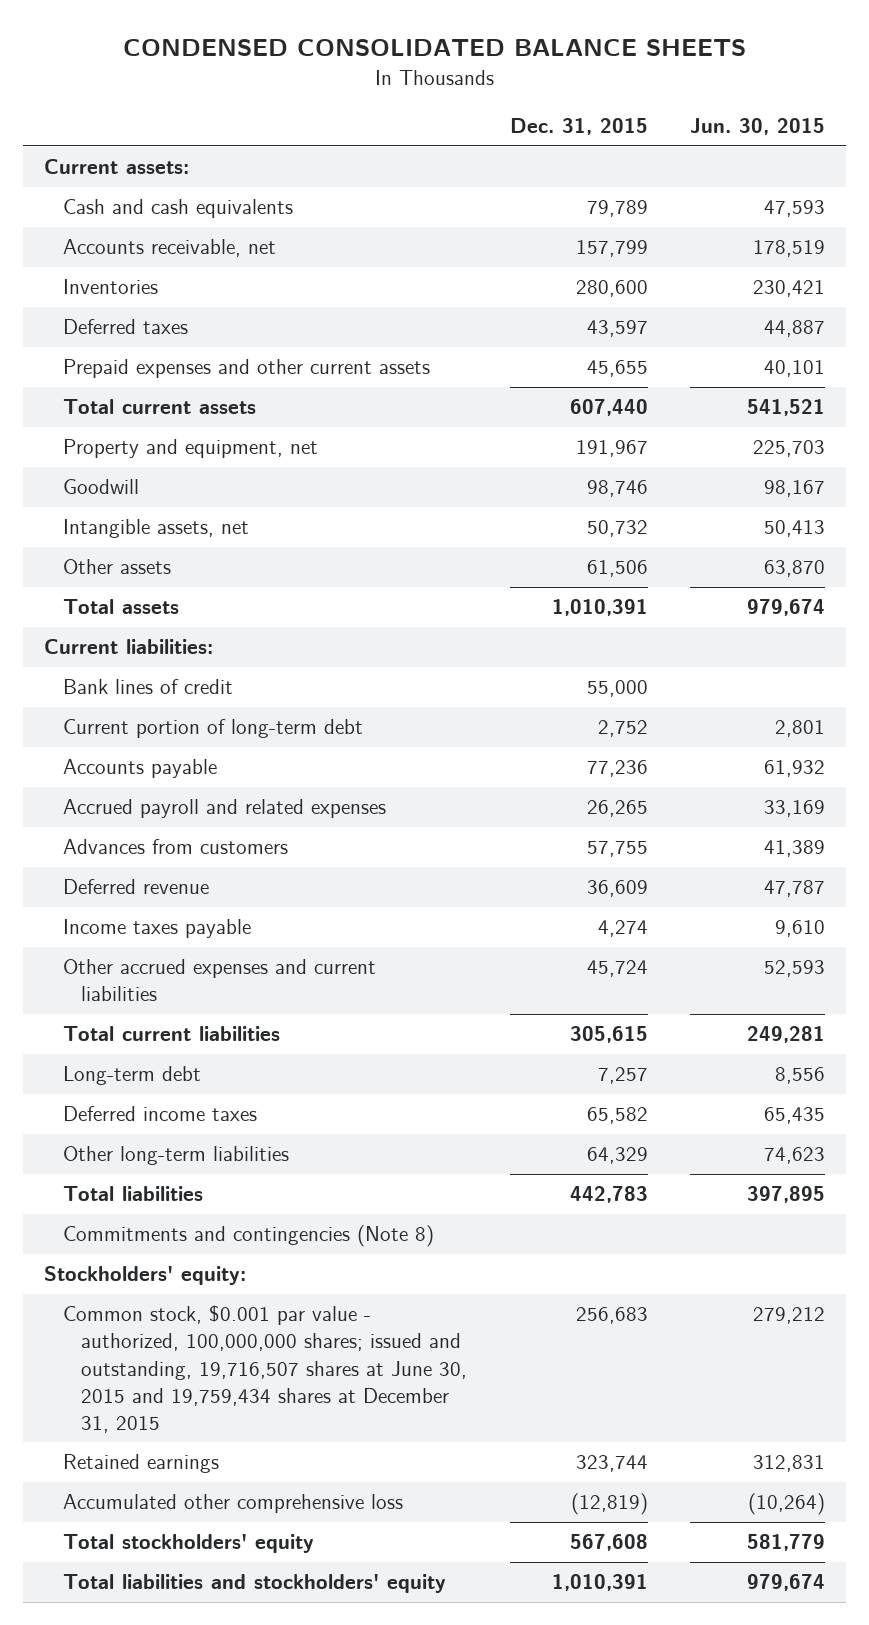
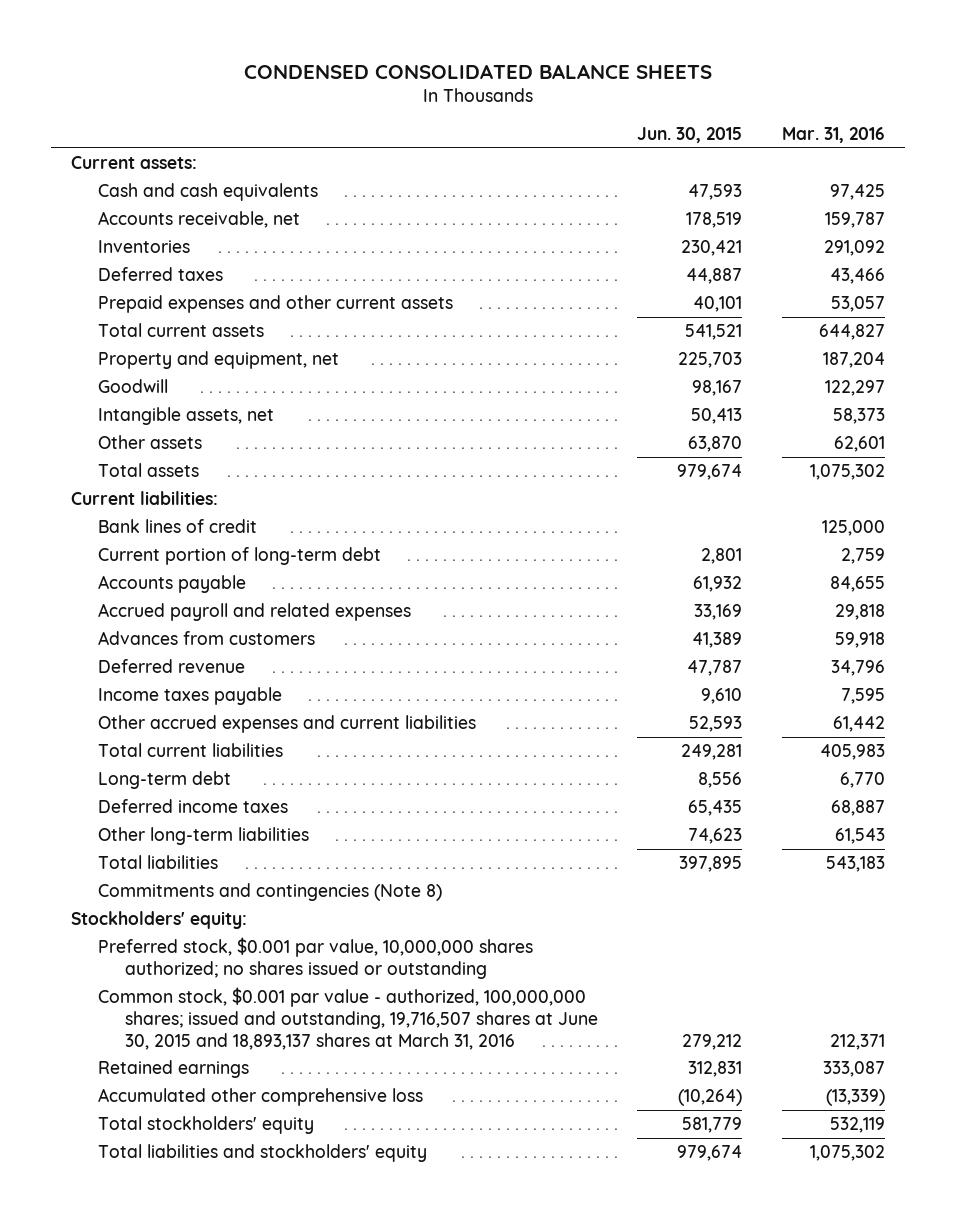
[509,118,648,136] Dec. 31, 2015 -> none
none -> [782,127,886,144] Mar. 31, 2016
none -> [97,937,533,979] Preferred stock, $0.001 par value, 10,000,000 shares authorized; no shares issued or outstanding
[62,1305,468,1433] Common stock, $0.001 par value - authorized, 100,000,000 shares; issued and outstanding, 19,716,507 shares at June 30, 2015 and 19,759,434 shares at December 31, 2015 -> [97,987,598,1050] Common stock, $0.001 par value - authorized, 100,000,000 shares; issued and outstanding, 19,716,507 shares at June 30, 2015 and 18,893,137 shares at March 31, 2016

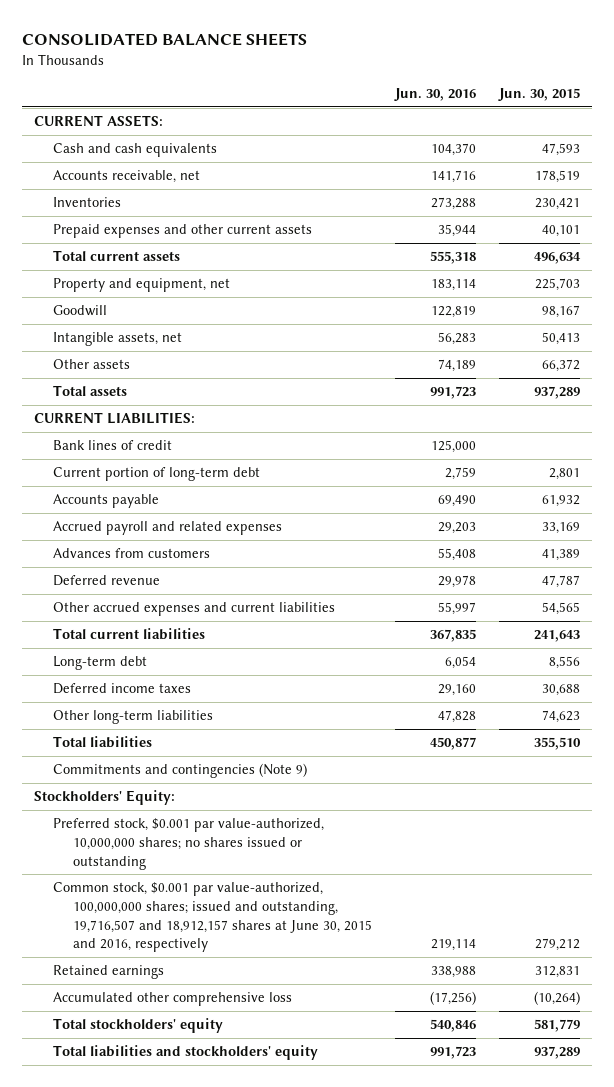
[244,63,713,79] CONDENSED CONSOLIDATED BALANCE SHEETS -> [22,33,308,47] CONSOLIDATED BALANCE SHEETS
[782,127,886,144] Mar. 31, 2016 -> none
none -> [394,87,477,101] Jun. 30, 2016
[71,156,198,170] Current assets: -> [34,115,164,128] CURRENT ASSETS:
[97,267,223,282] Deferred taxes -> none
[685,324,743,341] 541,521 -> [534,252,582,265] 496,634
[688,436,743,453] 63,870 -> [542,359,581,373] 66,372
[677,464,743,481] 979,674 -> [534,386,581,400] 937,289
[71,491,219,506] Current liabilities: -> [34,412,196,425] CURRENT LIABILITIES:
[97,687,282,706] Income taxes payable -> none
[689,716,743,733] 52,593 -> [542,602,581,616] 54,565
[681,744,743,761] 249,281 -> [534,630,581,643] 241,643
[688,800,743,817] 65,435 -> [542,684,581,697] 30,688
[679,856,743,873] 397,895 -> [534,737,582,751] 355,510
[97,883,442,902] Commitments and contingencies (Note 8) -> [53,763,308,779] Commitments and contingencies (Note 9)
[71,911,248,930] Stockholders' equity: -> [34,790,176,806] Stockholders' Equity:
[97,937,533,979] Preferred stock, $0.001 par value, 10,000,000 shares authorized; no shares issued or outstanding -> [53,818,325,870] Preferred stock, $0.001 par value-authorized, 10,000,000 shares; no shares issued or outstanding
[97,987,598,1050] Common stock, $0.001 par value - authorized, 100,000,000 shares; issued and outstanding, 19,716,507 shares at June 30, 2015 and 18,893,137 shares at March 31, 2016 -> [53,882,372,953] Common stock, $0.001 par value-authorized, 100,000,000 shares; issued and outstanding, 19,716,507 and 18,912,157 shares at June 30, 2015 and 2016, respectively
[677,1145,743,1162] 979,674 -> [534,1046,581,1060] 937,289

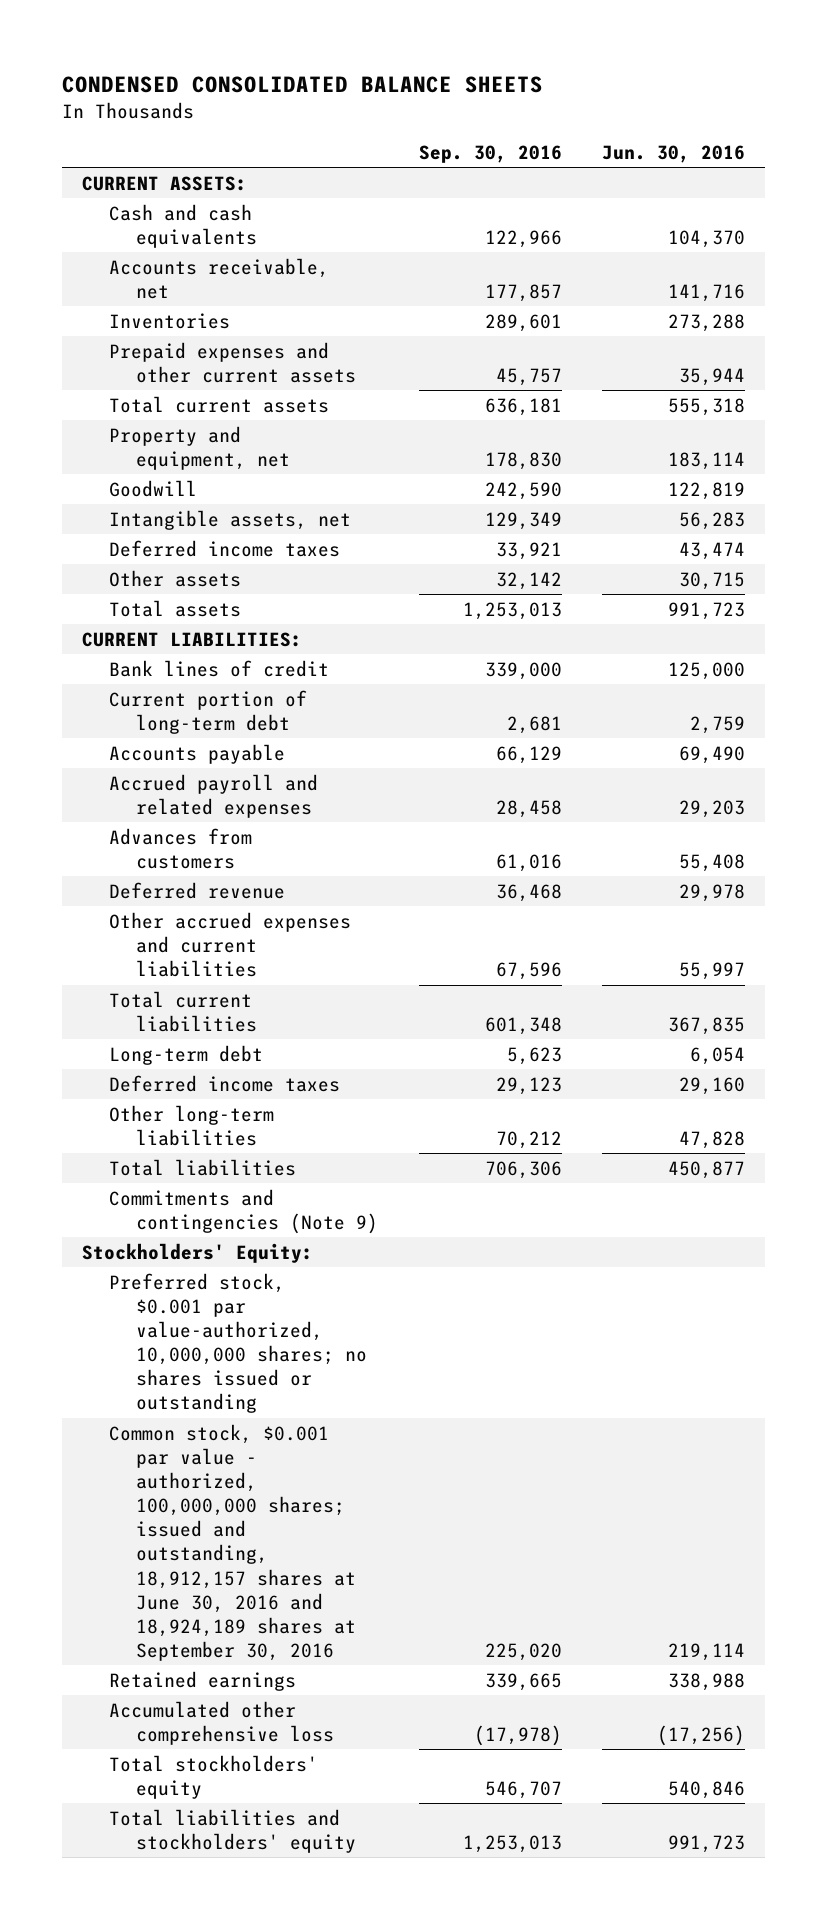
[22,33,308,47] CONSOLIDATED BALANCE SHEETS -> [62,75,544,93] CONDENSED CONSOLIDATED BALANCE SHEETS
[498,87,581,101] Jun. 30, 2015 -> none
none -> [418,144,562,163] Sep. 30, 2016
none -> [109,539,341,557] Deferred income taxes
[438,359,477,373] 74,189 -> [679,571,746,590] 30,715
[53,882,372,953] Common stock, $0.001 par value-authorized, 100,000,000 shares; issued and outstanding, 19,716,507 and 18,912,157 shares at June 30, 2015 and 2016, respectively -> [109,1423,357,1661] Common stock, $0.001 par value - authorized, 100,000,000 shares; issued and outstanding, 18,912,157 shares at June 30, 2016 and 18,924,189 shares at September 30, 2016

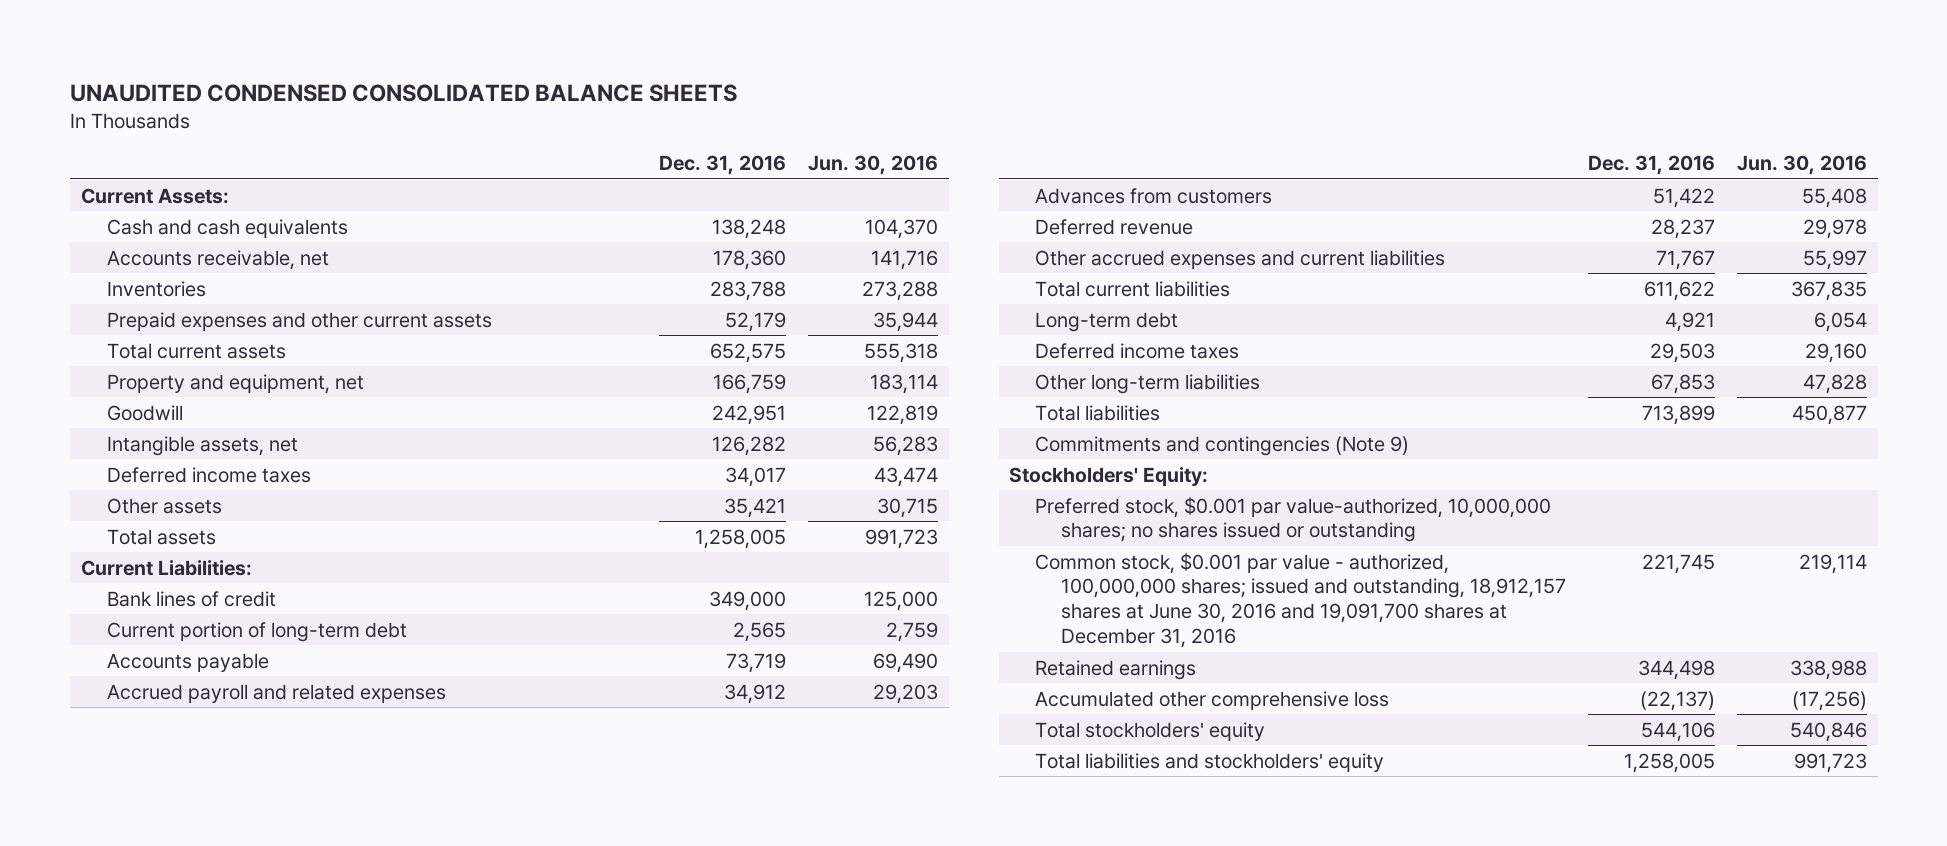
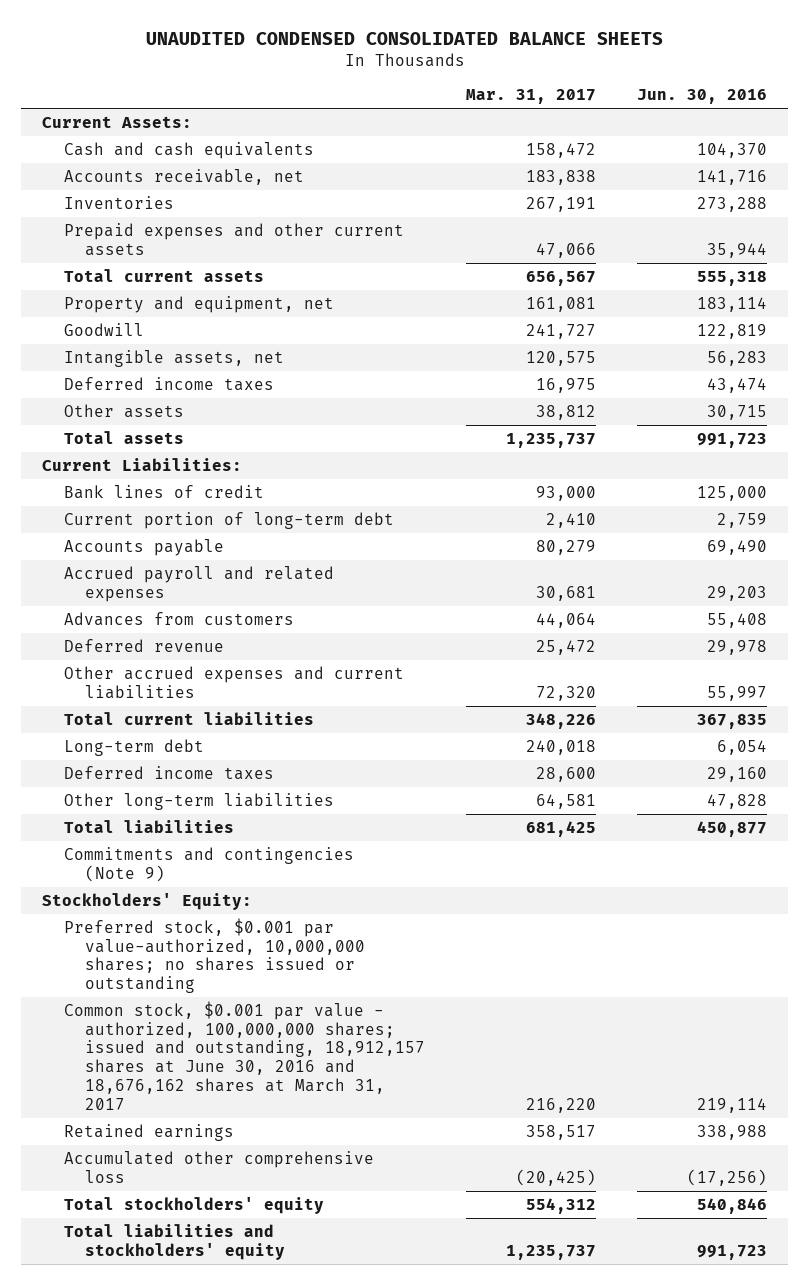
[659,155,787,176] Dec. 31, 2016 -> none
none -> [466,89,597,105] Mar. 31, 2017
[1035,552,1567,649] Common stock, $0.001 par value - authorized, 100,000,000 shares; issued and outstanding, 18,912,157 shares at June 30, 2016 and 19,091,700 shares at December 31, 2016 -> [63,1000,426,1110] Common stock, $0.001 par value - authorized, 100,000,000 shares; issued and outstanding, 18,912,157 shares at June 30, 2016 and 18,676,162 shares at March 31, 2017

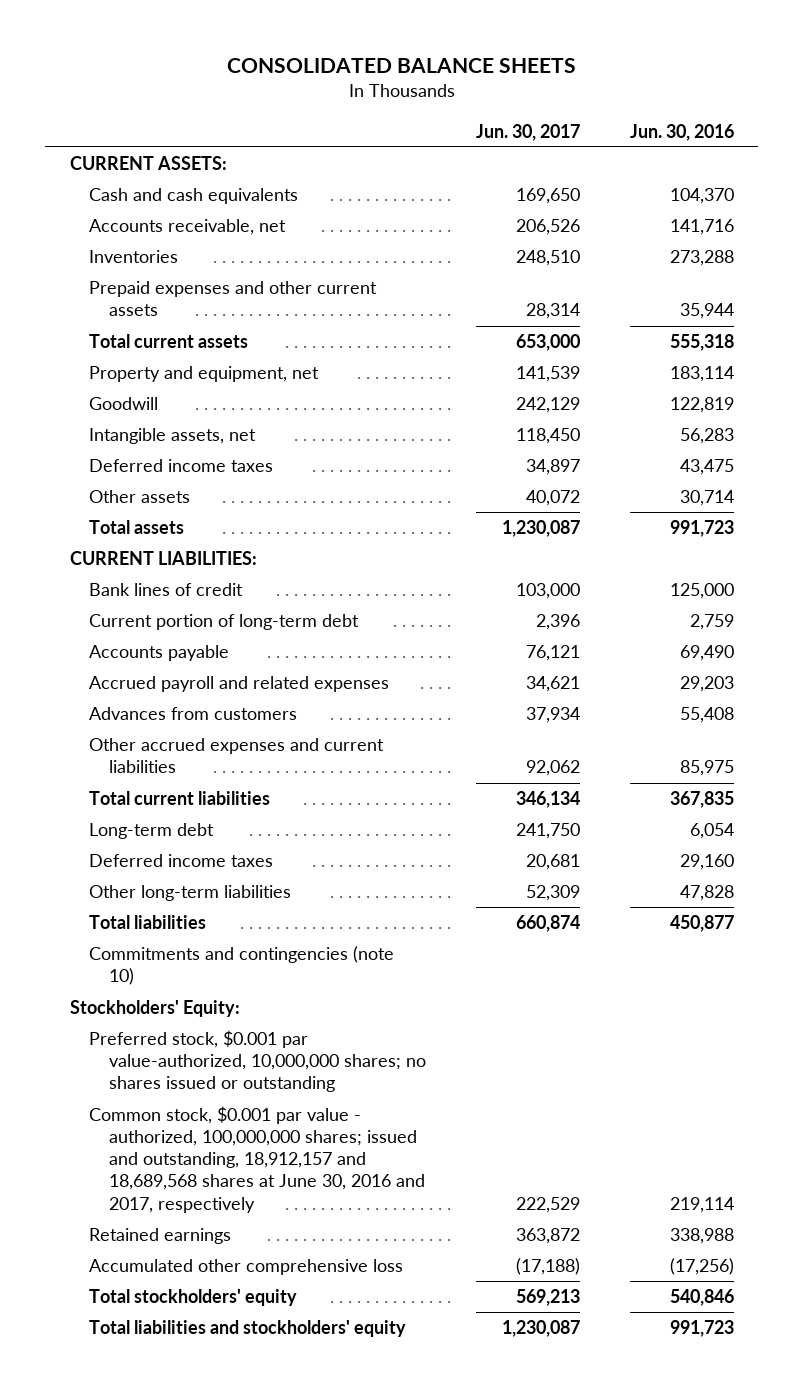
[145,32,663,46] UNAUDITED CONDENSED CONSOLIDATED BALANCE SHEETS -> [226,57,576,73] CONSOLIDATED BALANCE SHEETS
[466,89,597,105] Mar. 31, 2017 -> none
none -> [475,123,580,141] Jun. 30, 2017
[41,115,192,128] Current Assets: -> [69,156,227,171] CURRENT ASSETS:
[707,377,768,393] 43,474 -> [679,459,734,476] 43,475
[707,404,768,420] 30,715 -> [679,490,734,507] 30,714
[41,457,242,471] Current Liabilities: -> [69,551,257,566] CURRENT LIABILITIES:
[63,638,224,652] Deferred revenue -> none
[707,685,768,701] 55,997 -> [679,760,734,777] 85,975
[63,846,354,882] Commitments and contingencies (Note 9) -> [89,946,395,986] Commitments and contingencies (note 10)
[63,1000,426,1110] Common stock, $0.001 par value - authorized, 100,000,000 shares; issued and outstanding, 18,912,157 shares at June 30, 2016 and 18,676,162 shares at March 31, 2017 -> [89,1106,426,1213] Common stock, $0.001 par value - authorized, 100,000,000 shares; issued and outstanding, 18,912,157 and 18,689,568 shares at June 30, 2016 and 2017, respectively

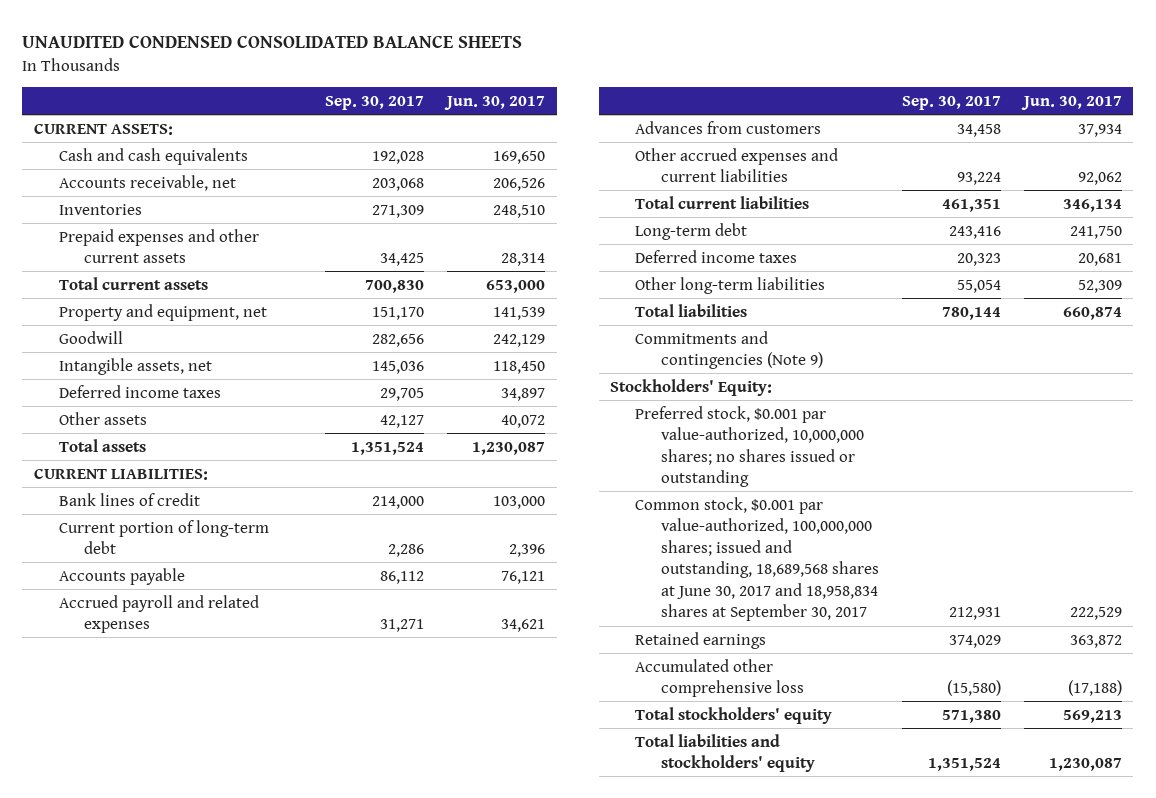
[226,57,576,73] CONSOLIDATED BALANCE SHEETS -> [22,35,523,49] UNAUDITED CONDENSED CONSOLIDATED BALANCE SHEETS
[629,123,734,141] Jun. 30, 2016 -> none
none -> [325,96,425,111] Sep. 30, 2017
[89,946,395,986] Commitments and contingencies (note 10) -> [635,330,823,370] Commitments and contingencies (Note 9)
[89,1106,426,1213] Common stock, $0.001 par value - authorized, 100,000,000 shares; issued and outstanding, 18,912,157 and 18,689,568 shares at June 30, 2016 and 2017, respectively -> [635,496,879,622] Common stock, $0.001 par value-authorized, 100,000,000 shares; issued and outstanding, 18,689,568 shares at June 30, 2017 and 18,958,834 shares at September 30, 2017

